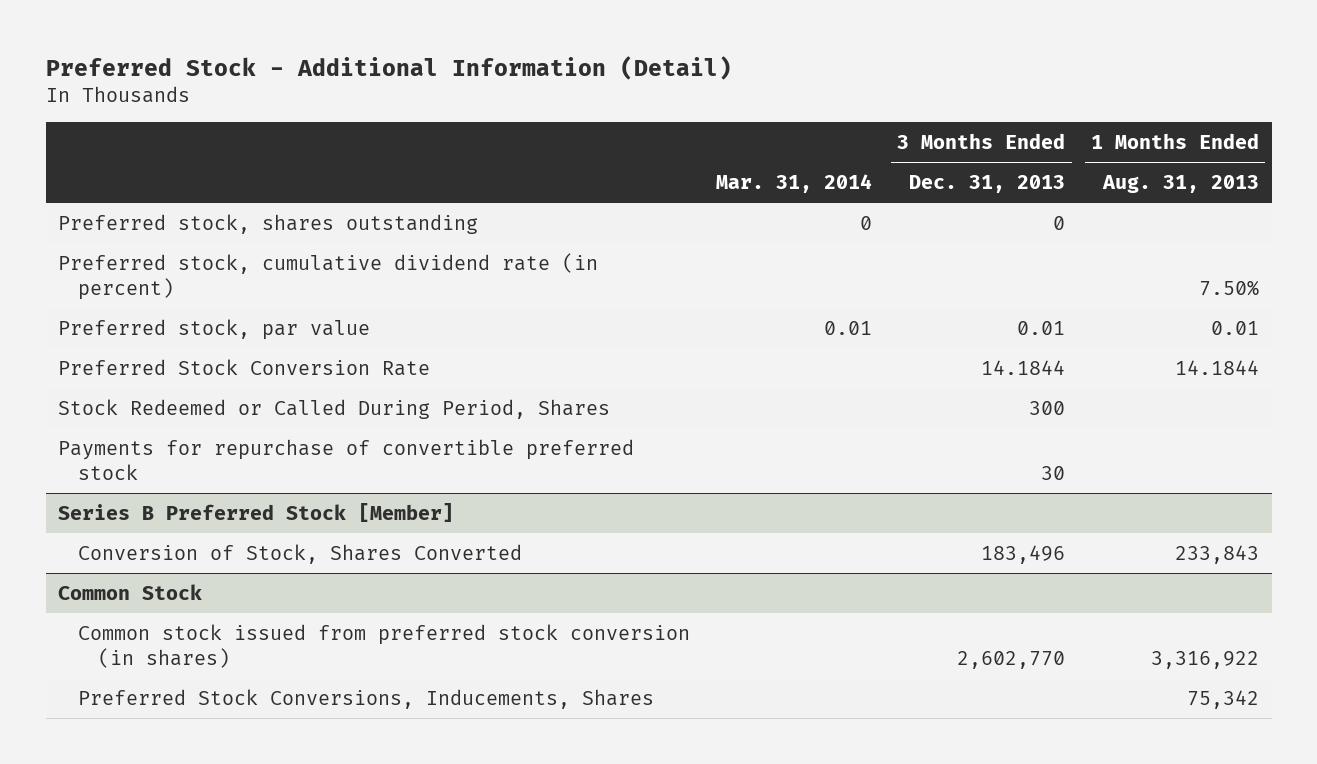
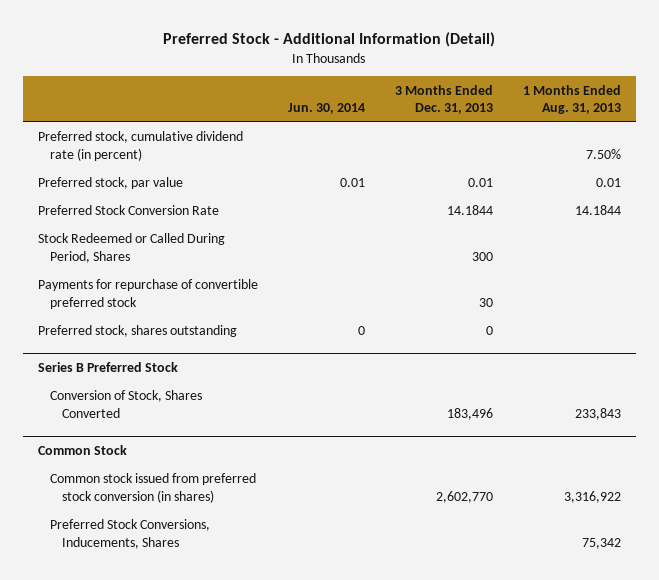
[715,174,872,194] Mar. 31, 2014 -> none
none -> [288,103,366,115] Jun. 30, 2014
[58,214,479,235] Preferred stock, shares outstanding -> [38,325,238,338] Preferred stock, shares outstanding
[58,503,455,523] Series B Preferred Stock [Member] -> [38,362,179,373] Series B Preferred Stock

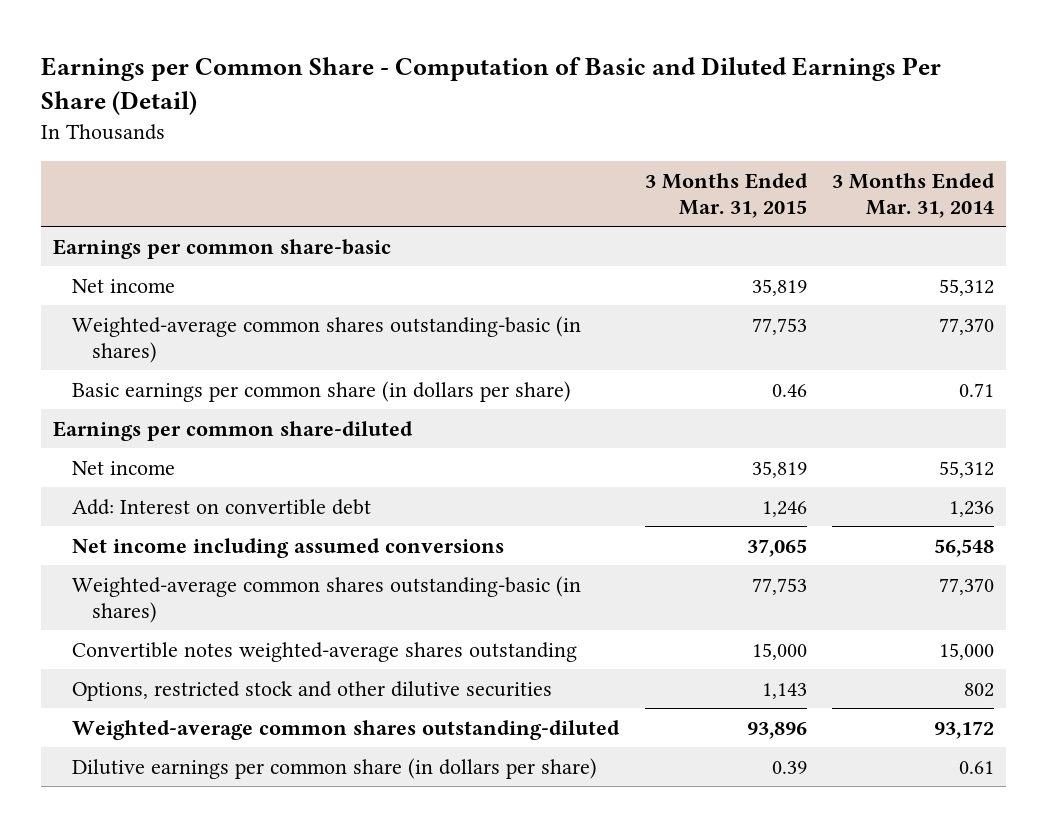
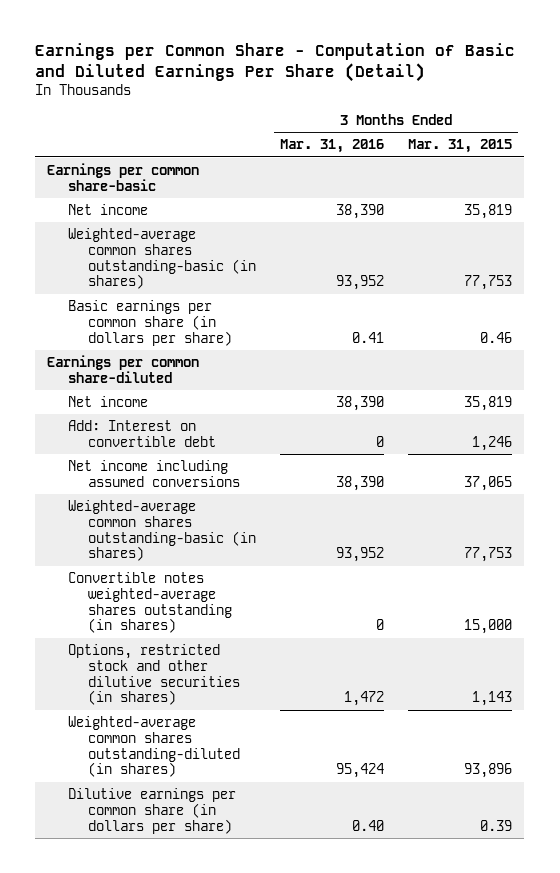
[831,172,995,219] 3 Months Ended Mar. 31, 2014 -> none
none -> [280,139,385,154] Mar. 31, 2016
[72,641,578,662] Convertible notes weighted-average shares outstanding -> [67,571,233,634] Convertible notes weighted-average shares outstanding (in shares)
[72,680,553,701] Options, restricted stock and other dilutive securities -> [67,643,241,706] Options, restricted stock and other dilutive securities (in shares)
[72,719,621,740] Weighted-average common shares outstanding-diluted -> [67,715,241,778] Weighted-average common shares outstanding-diluted (in shares)

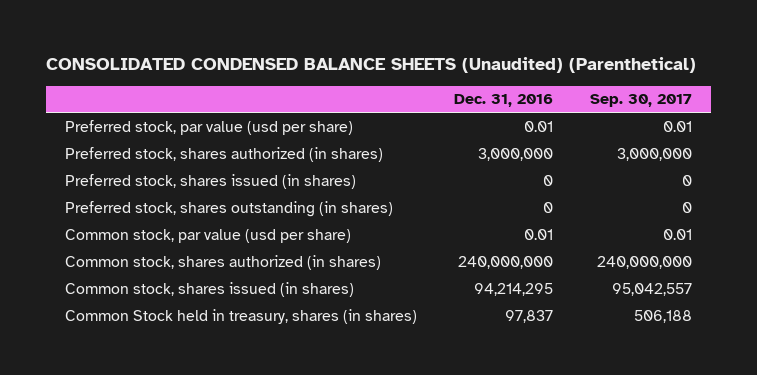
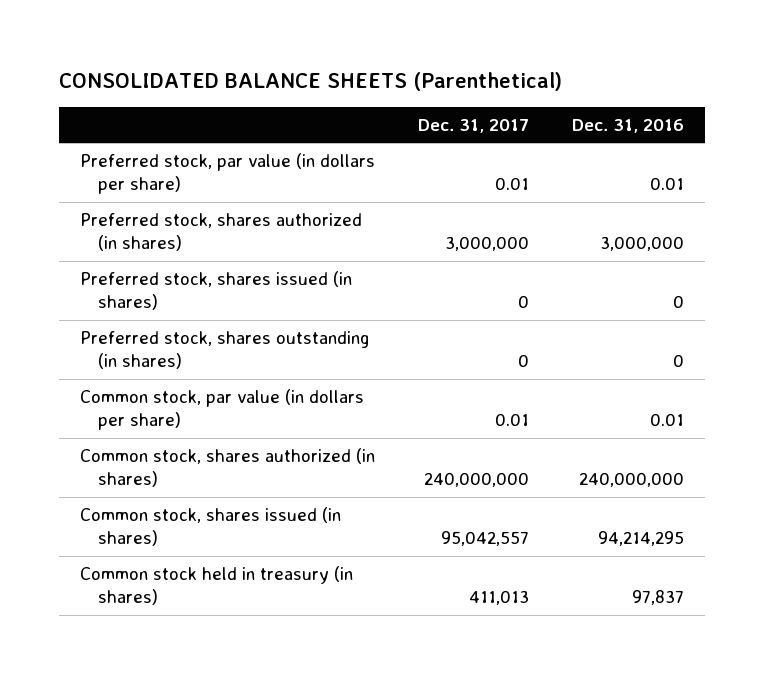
[46,57,697,74] CONSOLIDATED CONDENSED BALANCE SHEETS (Unaudited) (Parenthetical) -> [59,72,563,92] CONSOLIDATED BALANCE SHEETS (Parenthetical)
[590,94,693,108] Sep. 30, 2017 -> none
none -> [418,118,530,133] Dec. 31, 2017
[64,119,353,135] Preferred stock, par value (usd per share) -> [80,152,376,195] Preferred stock, par value (in dollars per share)
[64,228,351,243] Common stock, par value (usd per share) -> [80,388,365,431] Common stock, par value (in dollars per share)
[64,308,417,324] Common Stock held in treasury, shares (in shares) -> [80,565,354,606] Common stock held in treasury (in shares)

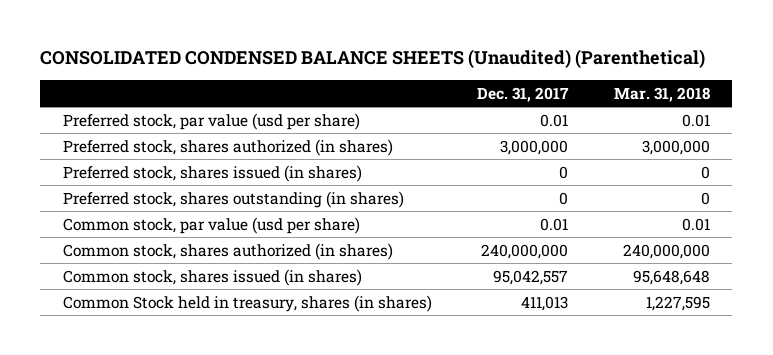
[59,72,563,92] CONSOLIDATED BALANCE SHEETS (Parenthetical) -> [40,49,706,69] CONSOLIDATED CONDENSED BALANCE SHEETS (Unaudited) (Parenthetical)
[571,118,684,133] Dec. 31, 2016 -> none
none -> [613,86,710,102] Mar. 31, 2018
[80,152,376,195] Preferred stock, par value (in dollars per share) -> [62,112,360,130] Preferred stock, par value (usd per share)
[80,388,365,431] Common stock, par value (in dollars per share) -> [62,216,360,234] Common stock, par value (usd per share)
[80,565,354,606] Common stock held in treasury (in shares) -> [62,294,432,312] Common Stock held in treasury, shares (in shares)

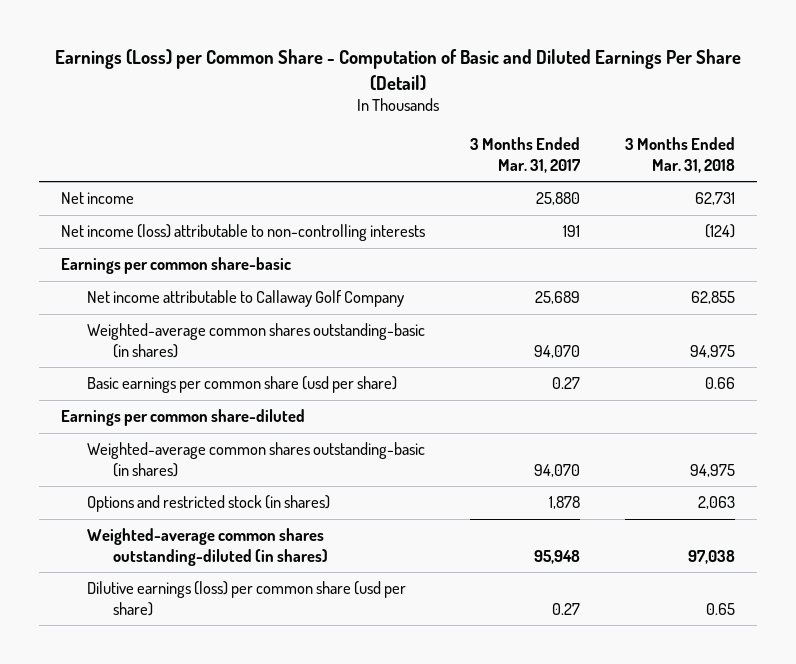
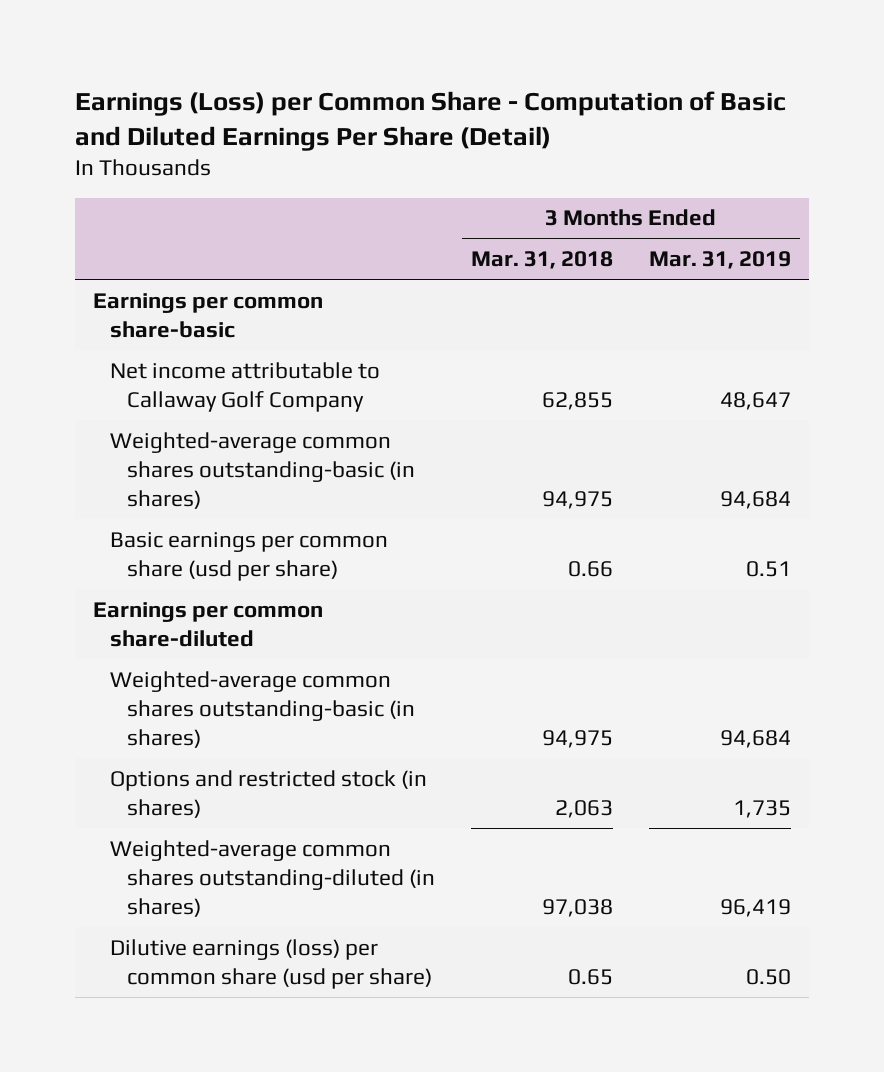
[469,136,581,173] 3 Months Ended Mar. 31, 2017 -> none
none -> [648,251,791,270] Mar. 31, 2019
[61,192,135,205] Net income -> none
[61,224,426,242] Net income (loss) attributable to non-controlling interests -> none

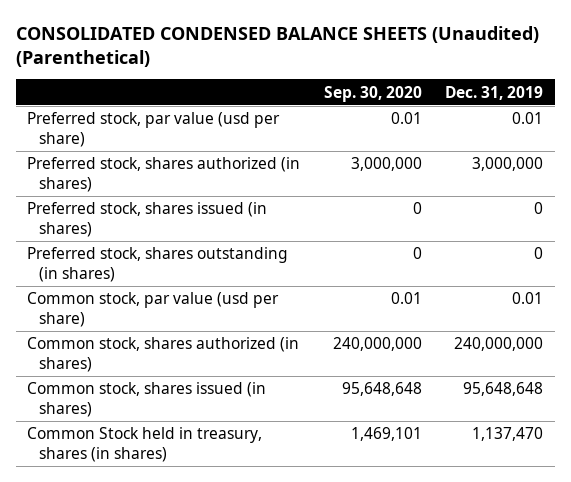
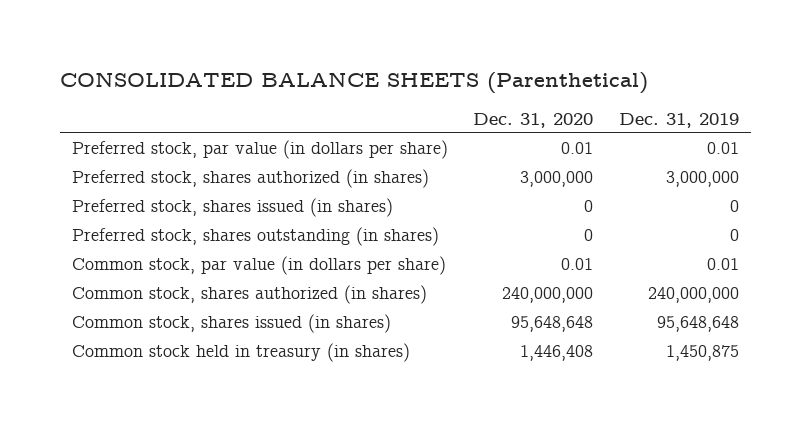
[15,25,539,67] CONSOLIDATED CONDENSED BALANCE SHEETS (Unaudited) (Parenthetical) -> [59,71,648,94] CONSOLIDATED BALANCE SHEETS (Parenthetical)
[323,85,422,102] Sep. 30, 2020 -> none
none -> [473,112,594,128] Dec. 31, 2020
[27,112,281,147] Preferred stock, par value (usd per share) -> [72,140,449,160] Preferred stock, par value (in dollars per share)
[27,292,280,327] Common stock, par value (usd per share) -> [72,256,447,276] Common stock, par value (in dollars per share)
[27,427,263,462] Common Stock held in treasury, shares (in shares) -> [72,343,411,363] Common stock held in treasury (in shares)
[472,427,544,442] 1,137,470 -> [665,345,739,362] 1,450,875

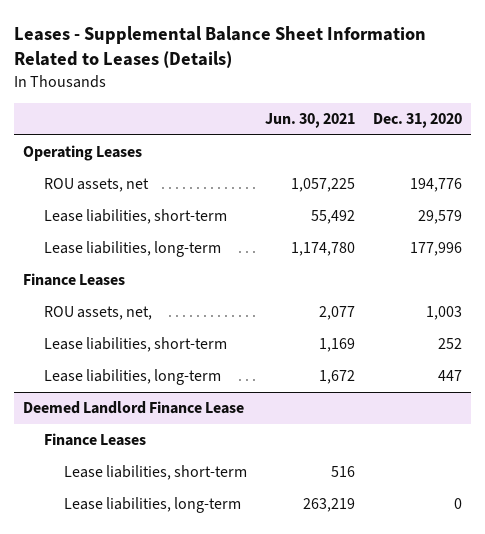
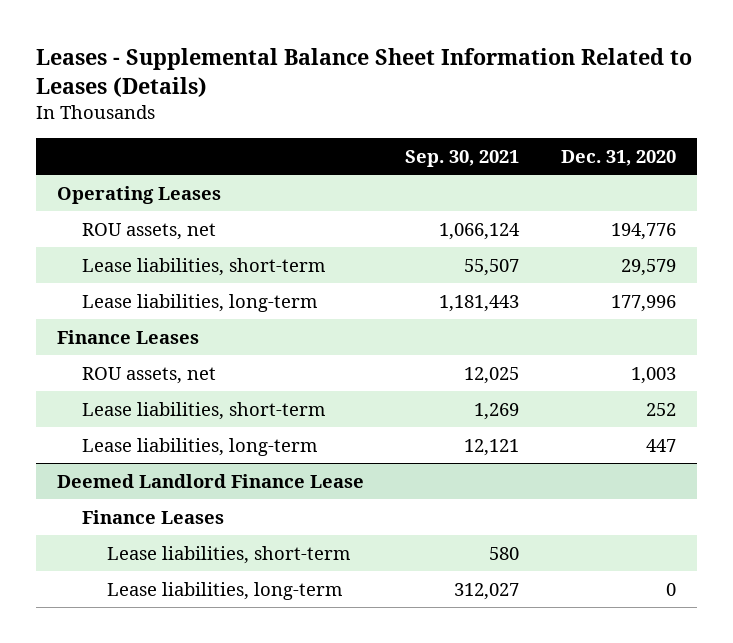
[264,113,355,129] Jun. 30, 2021 -> none
none -> [405,149,520,167] Sep. 30, 2021
[43,306,152,321] ROU assets, net, -> [82,366,217,384] ROU assets, net

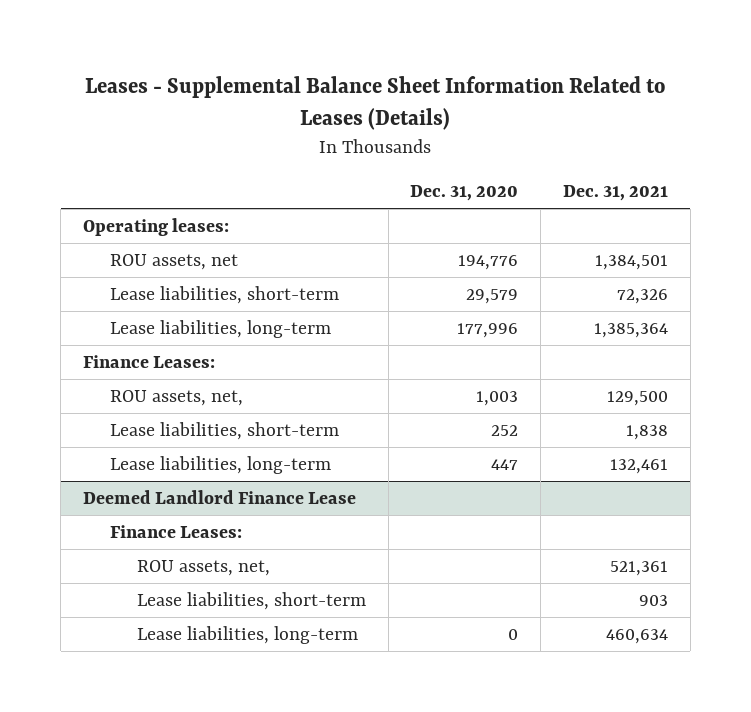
[405,149,520,167] Sep. 30, 2021 -> none
none -> [562,185,668,202] Dec. 31, 2021
[56,185,221,204] Operating Leases -> [82,218,229,237] Operating leases:
[56,329,199,344] Finance Leases -> [82,355,215,369] Finance Leases:
[82,366,217,384] ROU assets, net -> [109,390,243,407] ROU assets, net,
[82,509,225,524] Finance Leases -> [109,525,242,539] Finance Leases:
none -> [136,560,270,577] ROU assets, net,

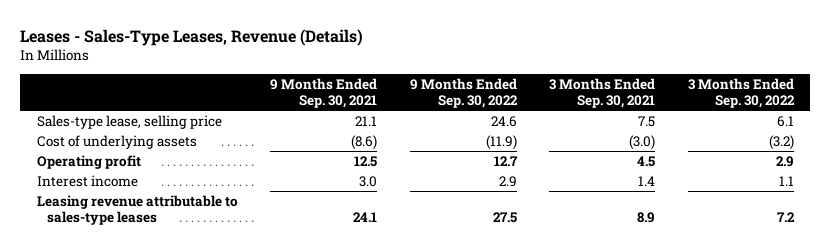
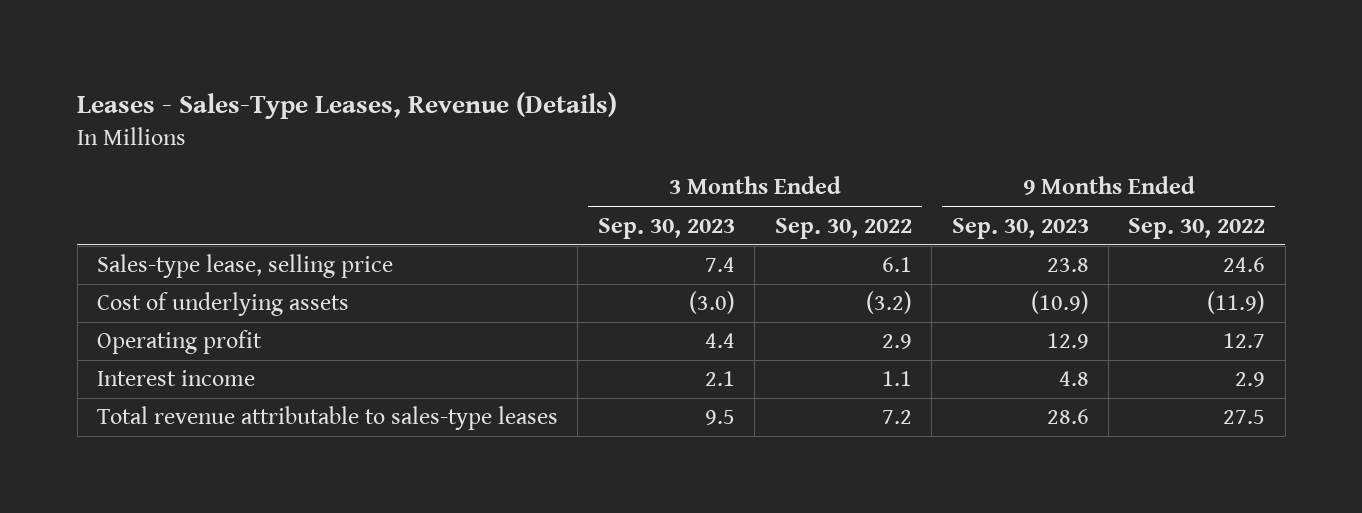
[270,77,378,109] 9 Months Ended Sep. 30, 2021 -> none
[549,77,656,109] 3 Months Ended Sep. 30, 2021 -> none
none -> [597,217,735,239] Sep. 30, 2023
none -> [951,217,1089,239] Sep. 30, 2023
[36,194,238,226] Leasing revenue attributable to sales-type leases -> [97,406,559,431] Total revenue attributable to sales-type leases

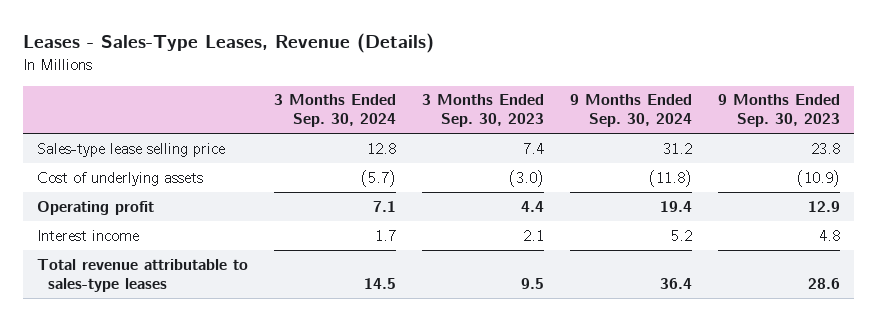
[774,217,912,239] Sep. 30, 2022 -> none
[1128,217,1266,239] Sep. 30, 2022 -> none
none -> [273,94,396,128] 3 Months Ended Sep. 30, 2024
none -> [570,94,693,128] 9 Months Ended Sep. 30, 2024
[97,254,394,279] Sales-type lease, selling price -> [36,142,225,157] Sales-type lease selling price

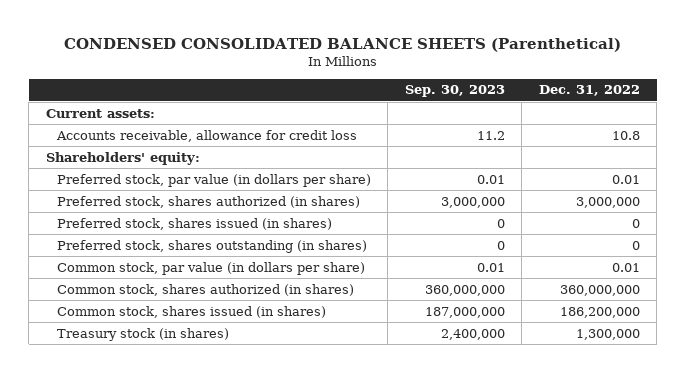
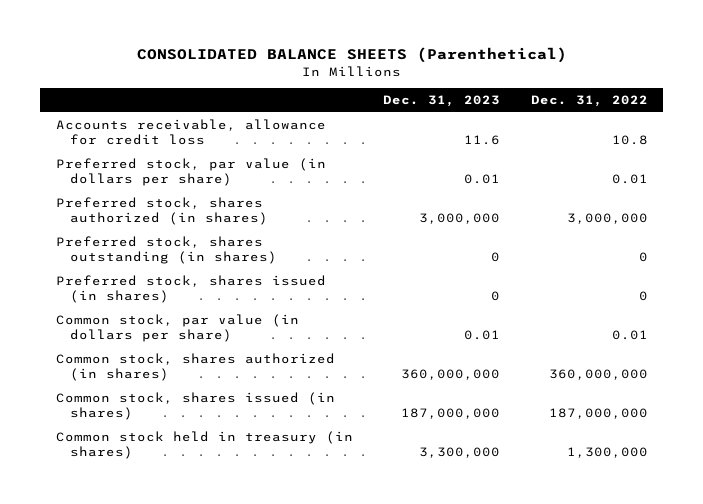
[63,37,621,52] CONDENSED CONSOLIDATED BALANCE SHEETS (Parenthetical) -> [136,47,567,64] CONSOLIDATED BALANCE SHEETS (Parenthetical)
[404,85,505,98] Sep. 30, 2023 -> none
none -> [383,95,501,108] Dec. 31, 2023
[45,108,155,118] Current assets: -> none
[45,151,200,165] Shareholders' equity: -> none
[56,217,332,230] Preferred stock, shares issued (in shares) -> [55,275,326,304] Preferred stock, shares issued (in shares)
[559,306,640,318] 186,200,000 -> [548,408,648,420] 187,000,000
[56,327,229,341] Treasury stock (in shares) -> [55,431,353,460] Common stock held in treasury (in shares)

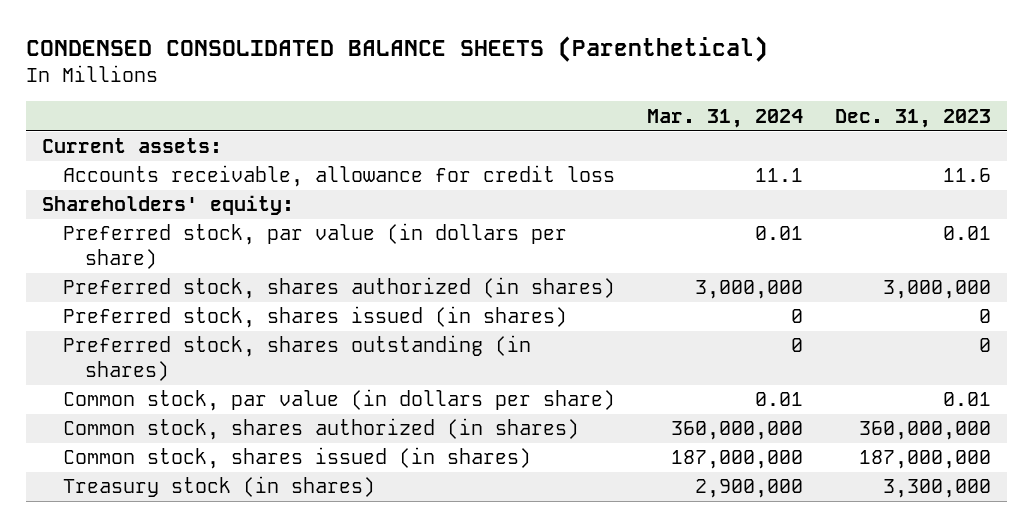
[136,47,567,64] CONSOLIDATED BALANCE SHEETS (Parenthetical) -> [25,35,768,62] CONDENSED CONSOLIDATED BALANCE SHEETS (Parenthetical)
[530,95,648,108] Dec. 31, 2022 -> none
none -> [647,108,804,128] Mar. 31, 2024
none -> [41,138,222,154] Current assets:
none -> [41,195,294,216] Shareholders' equity:
[55,236,278,265] Preferred stock, shares outstanding (in shares) -> [63,335,532,381] Preferred stock, shares outstanding (in shares)
[55,431,353,460] Common stock held in treasury (in shares) -> [63,476,376,498] Treasury stock (in shares)

